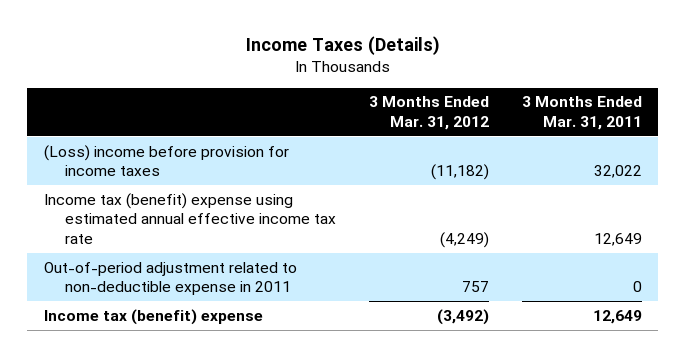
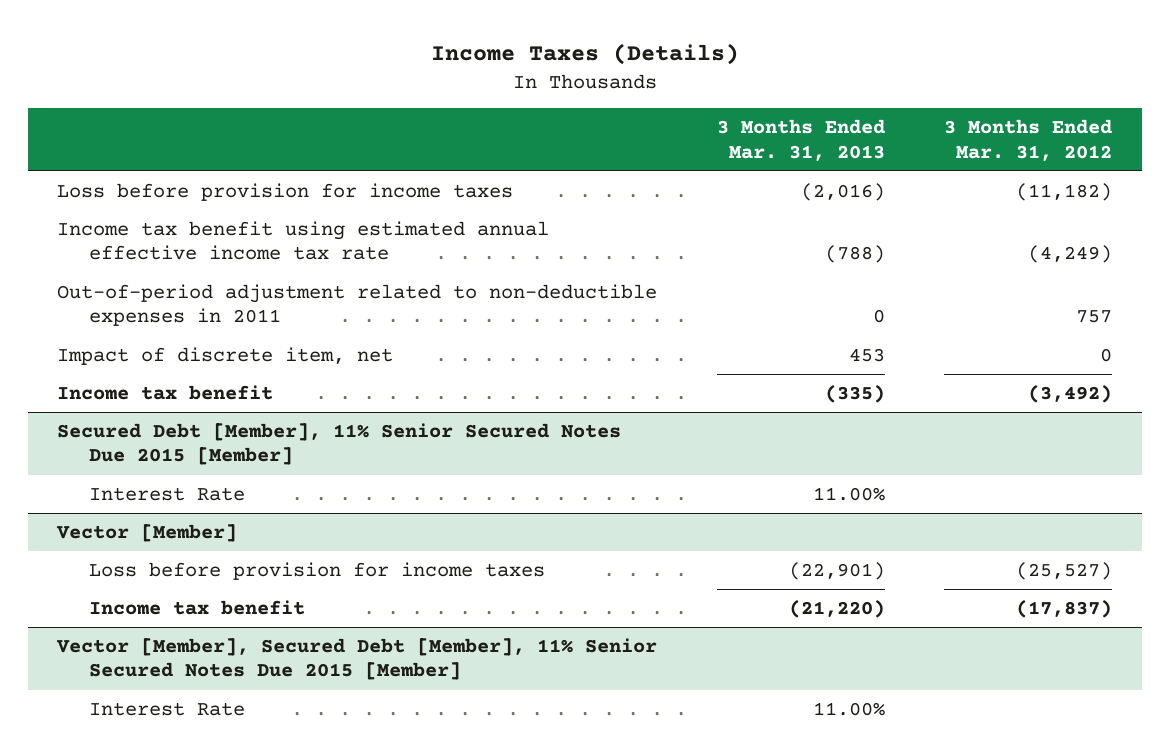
[521,96,642,131] 3 Months Ended Mar. 31, 2011 -> none
none -> [716,119,885,161] 3 Months Ended Mar. 31, 2013
[43,144,289,177] (Loss) income before provision for income taxes -> [57,183,514,202] Loss before provision for income taxes
[43,192,336,245] Income tax (benefit) expense using estimated annual effective income tax rate -> [57,221,550,261] Income tax benefit using estimated annual effective income tax rate
[43,261,297,296] Out-of-period adjustment related to non-deductible expense in 2011 -> [57,284,658,327] Out-of-period adjustment related to non-deductible expenses in 2011
none -> [57,347,394,366] Impact of discrete item, net
[43,308,263,325] Income tax (benefit) expense -> [57,385,274,401] Income tax benefit
none -> [57,423,622,466] Secured Debt [Member], 11% Senior Secured Notes Due 2015 [Member]
none -> [89,487,246,502] Interest Rate
none -> [56,524,238,543] Vector [Member]
none -> [89,562,546,581] Loss before provision for income taxes
none -> [89,600,306,616] Income tax benefit
none -> [56,638,658,681] Vector [Member], Secured Debt [Member], 11% Senior Secured Notes Due 2015 [Member]
none -> [89,702,246,717] Interest Rate

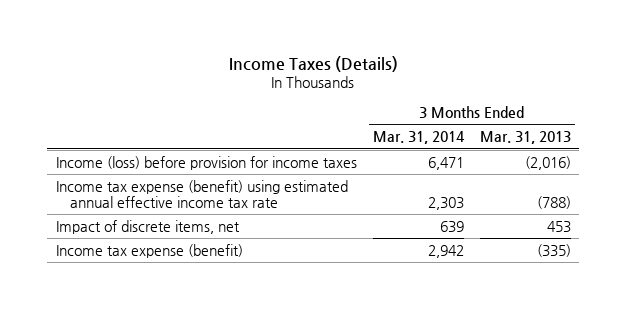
[943,119,1112,161] 3 Months Ended Mar. 31, 2012 -> none
none -> [372,131,465,145] Mar. 31, 2014
[57,284,658,327] Out-of-period adjustment related to non-deductible expenses in 2011 -> none
[57,423,622,466] Secured Debt [Member], 11% Senior Secured Notes Due 2015 [Member] -> none
[89,487,246,502] Interest Rate -> none
[56,524,238,543] Vector [Member] -> none
[89,562,546,581] Loss before provision for income taxes -> none
[89,600,306,616] Income tax benefit -> none
[56,638,658,681] Vector [Member], Secured Debt [Member], 11% Senior Secured Notes Due 2015 [Member] -> none
[89,702,246,717] Interest Rate -> none
[57,183,514,202] Loss before provision for income taxes -> [55,155,357,170] Income (loss) before provision for income taxes
[57,221,550,261] Income tax benefit using estimated annual effective income tax rate -> [55,179,348,208] Income tax expense (benefit) using estimated annual effective income tax rate
[57,347,394,366] Impact of discrete item, net -> [55,219,240,234] Impact of discrete items, net
[57,385,274,401] Income tax benefit -> [55,243,243,258] Income tax expense (benefit)

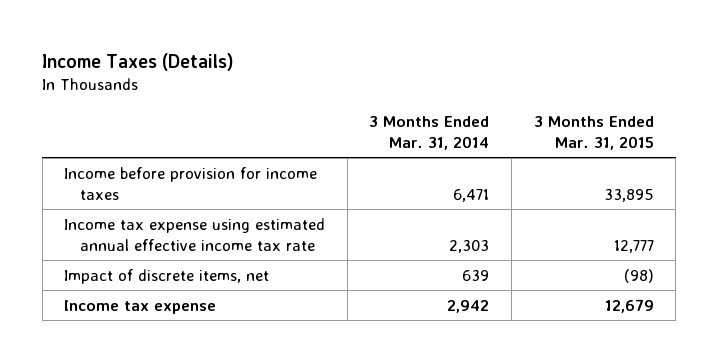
[480,131,572,145] Mar. 31, 2013 -> none
none -> [533,115,654,150] 3 Months Ended Mar. 31, 2015
[55,155,357,170] Income (loss) before provision for income taxes -> [64,166,318,200] Income before provision for income taxes
[55,179,348,208] Income tax expense (benefit) using estimated annual effective income tax rate -> [64,217,326,251] Income tax expense using estimated annual effective income tax rate
[55,243,243,258] Income tax expense (benefit) -> [64,299,217,314] Income tax expense

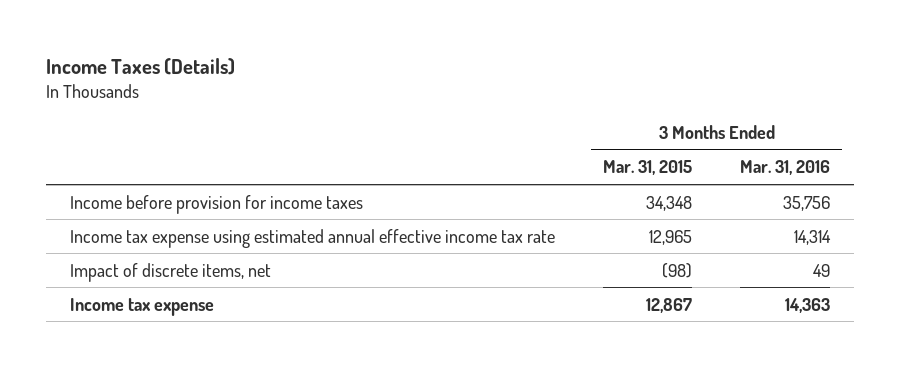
[369,115,490,150] 3 Months Ended Mar. 31, 2014 -> none
none -> [740,160,831,176] Mar. 31, 2016
[603,188,654,202] 33,895 -> [646,195,693,211] 34,348
[613,239,654,253] 12,777 -> [649,229,693,245] 12,965
[604,298,654,313] 12,679 -> [646,297,693,313] 12,867

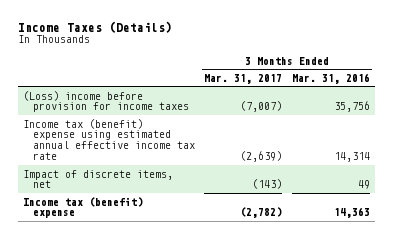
[603,160,693,176] Mar. 31, 2015 -> none
none -> [204,73,283,84] Mar. 31, 2017
[70,194,364,214] Income before provision for income taxes -> [22,90,189,113] (Loss) income before provision for income taxes
[70,228,556,248] Income tax expense using estimated annual effective income tax rate -> [22,118,195,161] Income tax (benefit) expense using estimated annual effective income tax rate
[70,297,215,316] Income tax expense -> [22,196,143,219] Income tax (benefit) expense

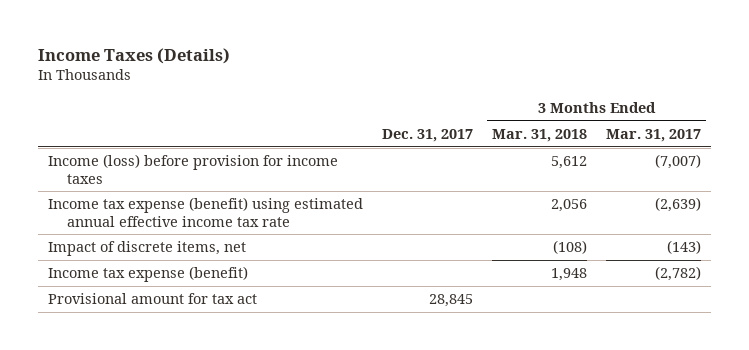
[291,72,370,84] Mar. 31, 2016 -> none
none -> [381,128,473,142] Dec. 31, 2017
none -> [492,128,588,142] Mar. 31, 2018
[22,90,189,113] (Loss) income before provision for income taxes -> [47,154,338,184] Income (loss) before provision for income taxes
[22,118,195,161] Income tax (benefit) expense using estimated annual effective income tax rate -> [47,197,363,227] Income tax expense (benefit) using estimated annual effective income tax rate
[22,196,143,219] Income tax (benefit) expense -> [47,266,248,283] Income tax expense (benefit)
none -> [47,293,257,305] Provisional amount for tax act

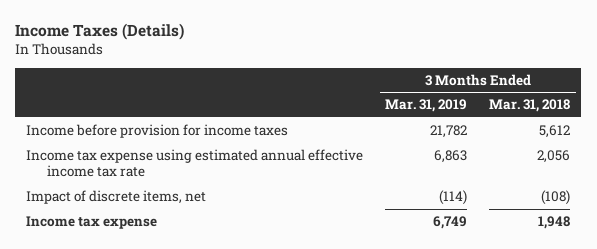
[381,128,473,142] Dec. 31, 2017 -> none
[606,128,702,142] Mar. 31, 2017 -> none
none -> [385,99,468,113] Mar. 31, 2019
[47,154,338,184] Income (loss) before provision for income taxes -> [26,124,289,139] Income before provision for income taxes
[47,197,363,227] Income tax expense (benefit) using estimated annual effective income tax rate -> [26,149,364,178] Income tax expense using estimated annual effective income tax rate
[47,293,257,305] Provisional amount for tax act -> none
[47,266,248,283] Income tax expense (benefit) -> [26,216,158,230] Income tax expense

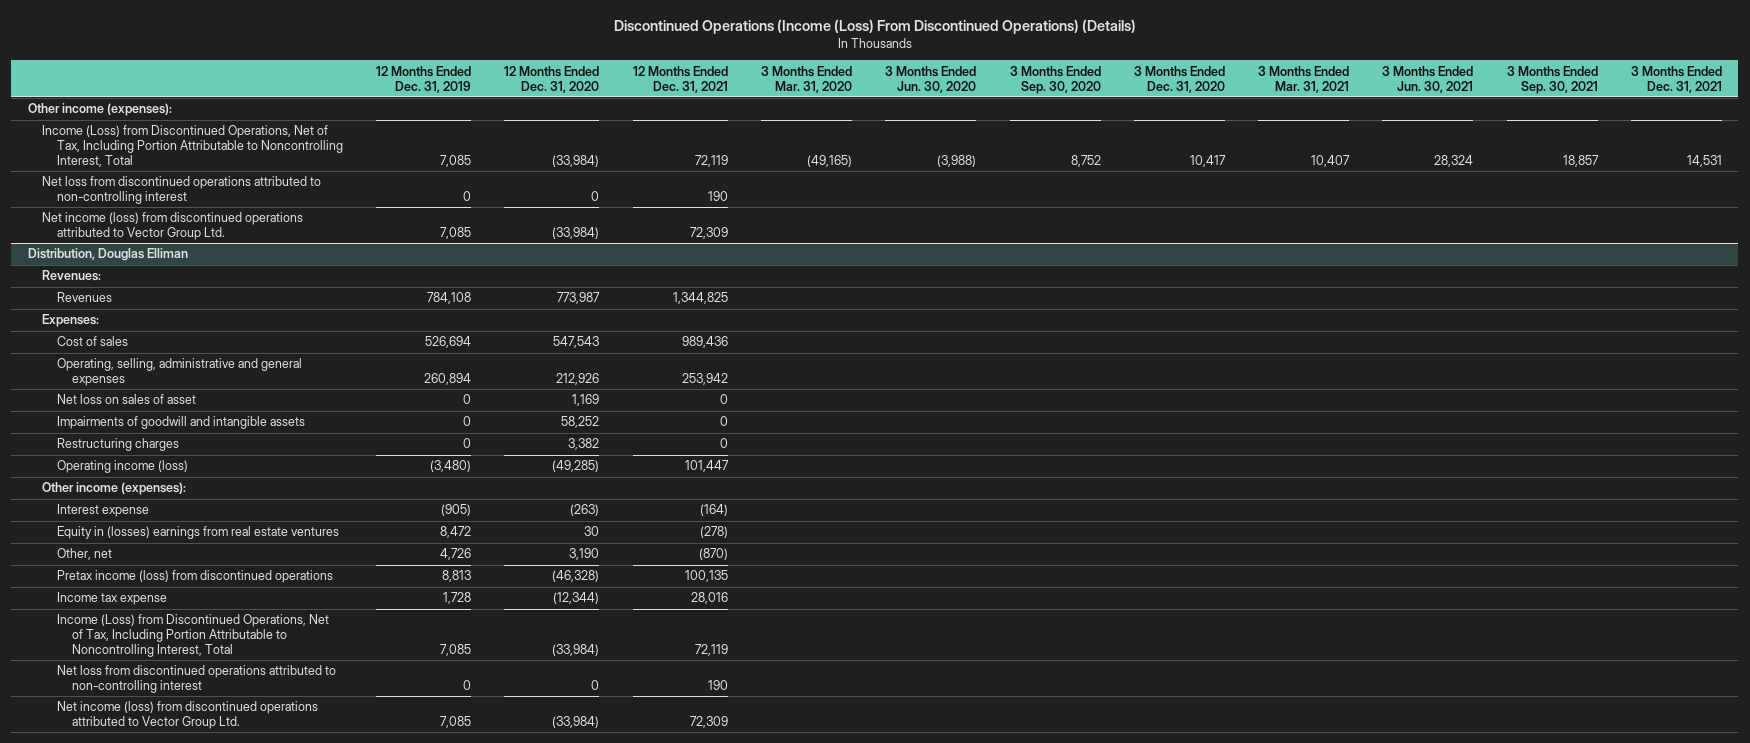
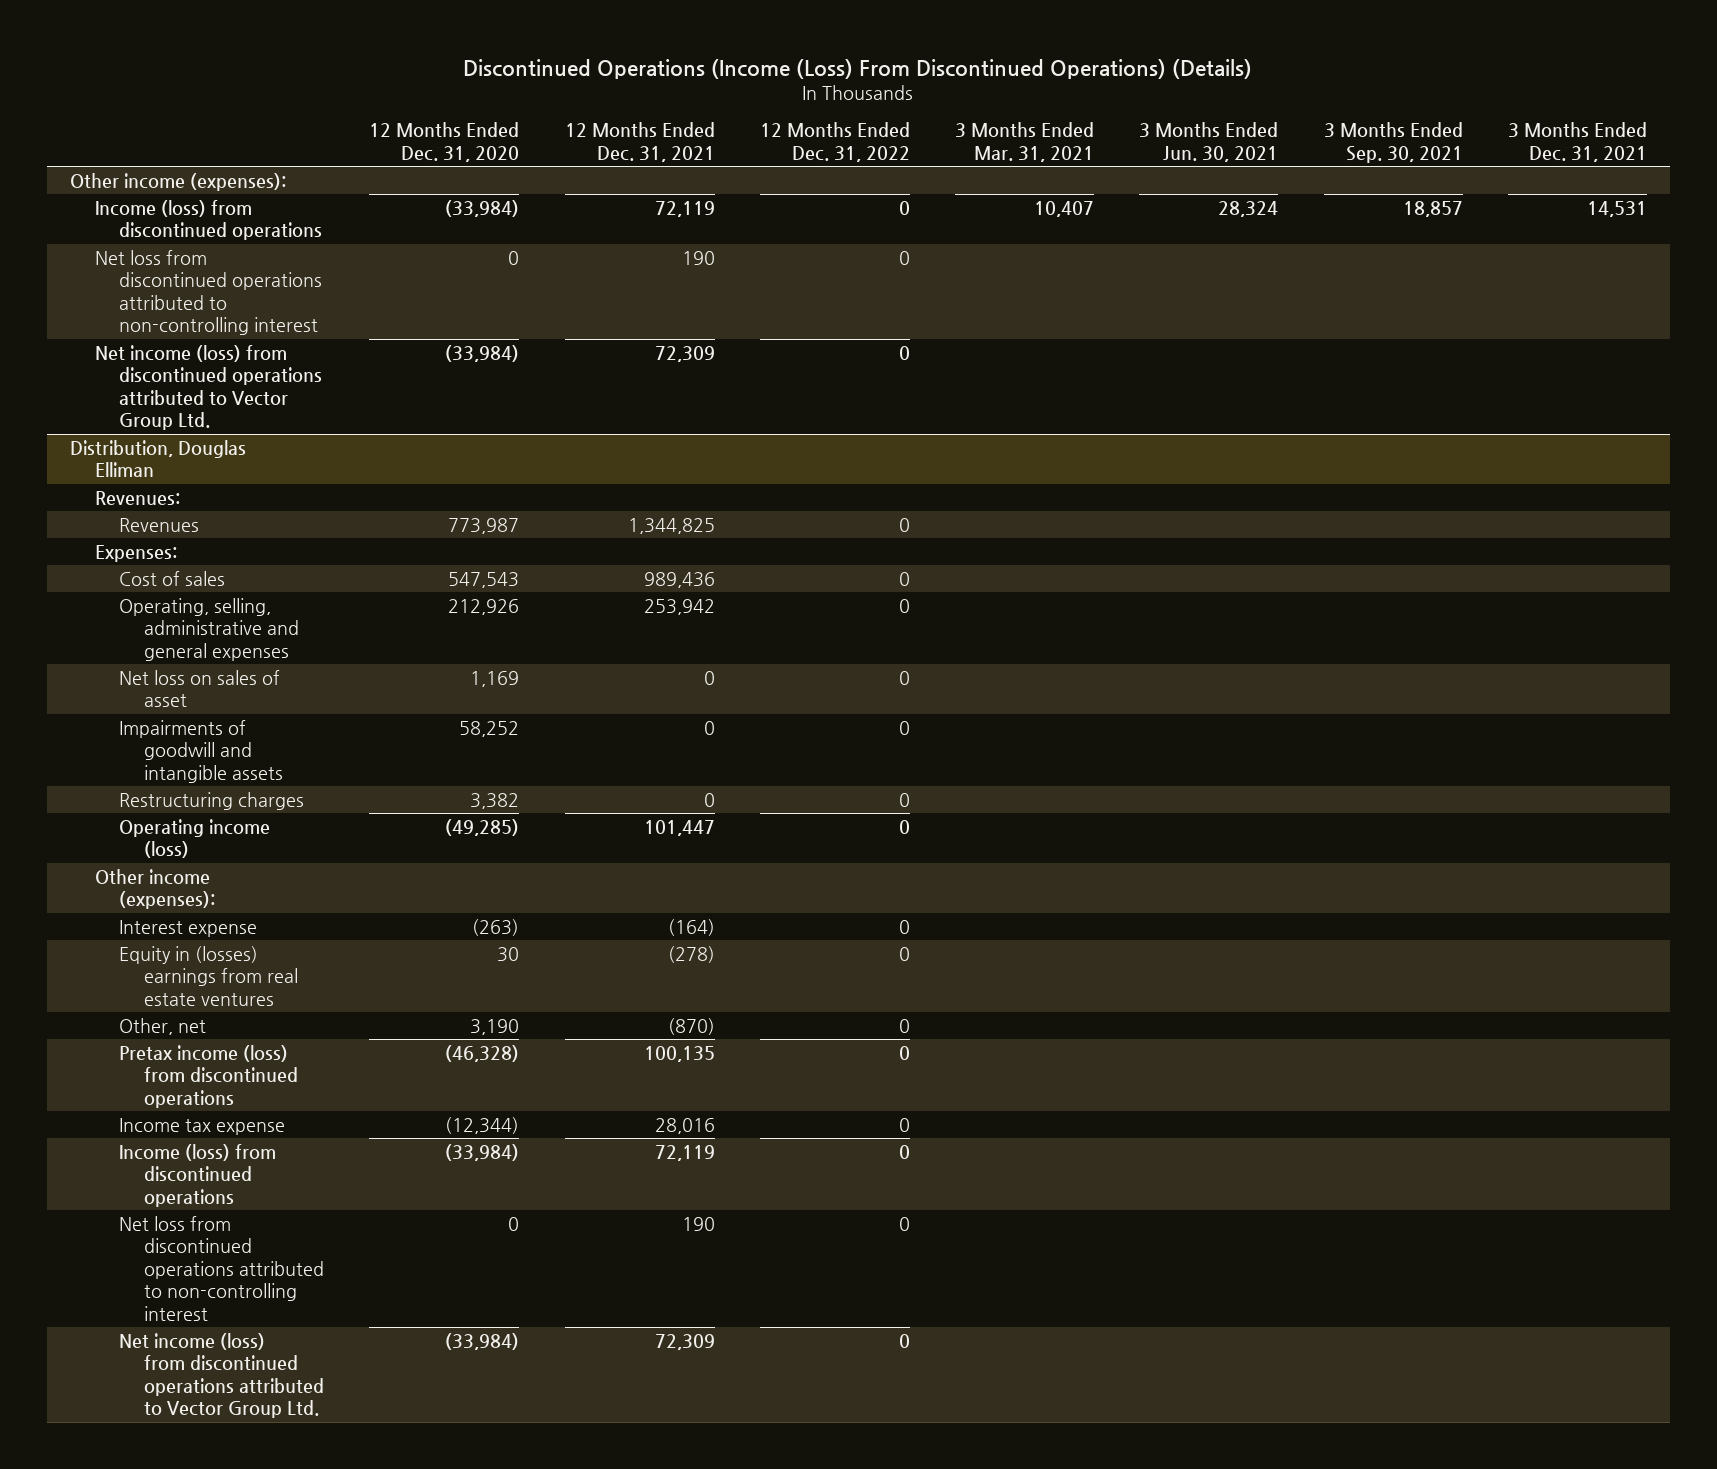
[376,65,472,93] 12 Months Ended Dec. 31, 2019 -> none
[760,65,852,93] 3 Months Ended Mar. 31, 2020 -> none
[885,65,977,93] 3 Months Ended Jun. 30, 2020 -> none
[1009,65,1101,94] 3 Months Ended Sep. 30, 2020 -> none
[1133,65,1225,93] 3 Months Ended Dec. 31, 2020 -> none
none -> [759,122,910,162] 12 Months Ended Dec. 31, 2022
[42,125,343,167] Income (Loss) from Discontinued Operations, Net of Tax, Including Portion Attributable to Noncontrolling Interest, Total -> [94,199,323,241] Income (loss) from discontinued operations
[56,614,329,657] Income (Loss) from Discontinued Operations, Net of Tax, Including Portion Attributable to Noncontrolling Interest, Total -> [119,1143,277,1207] Income (loss) from discontinued operations

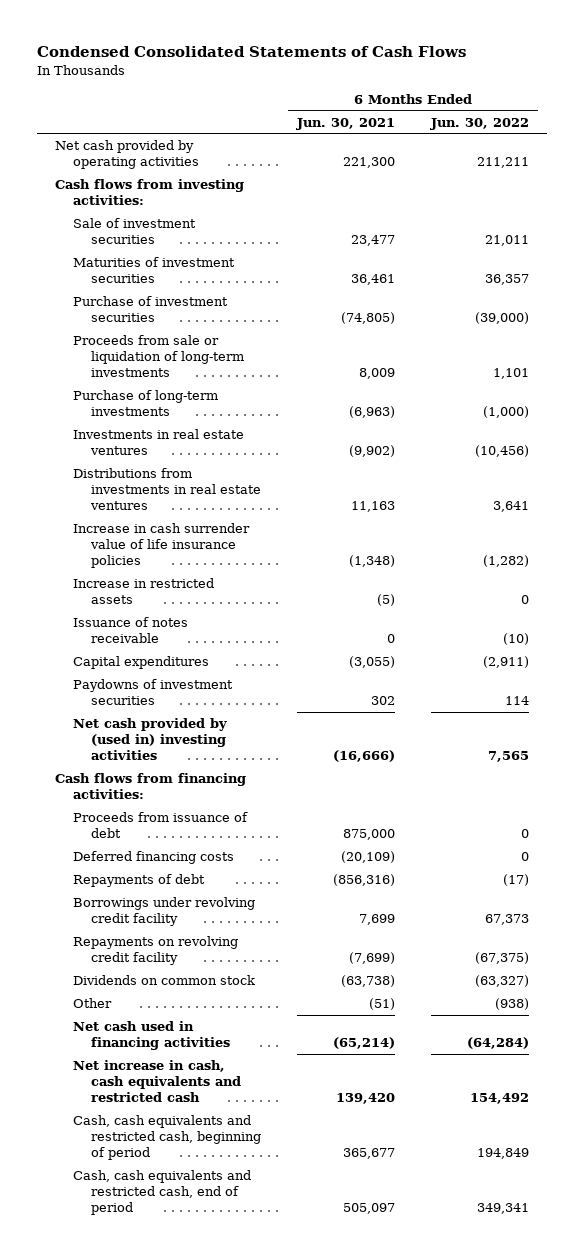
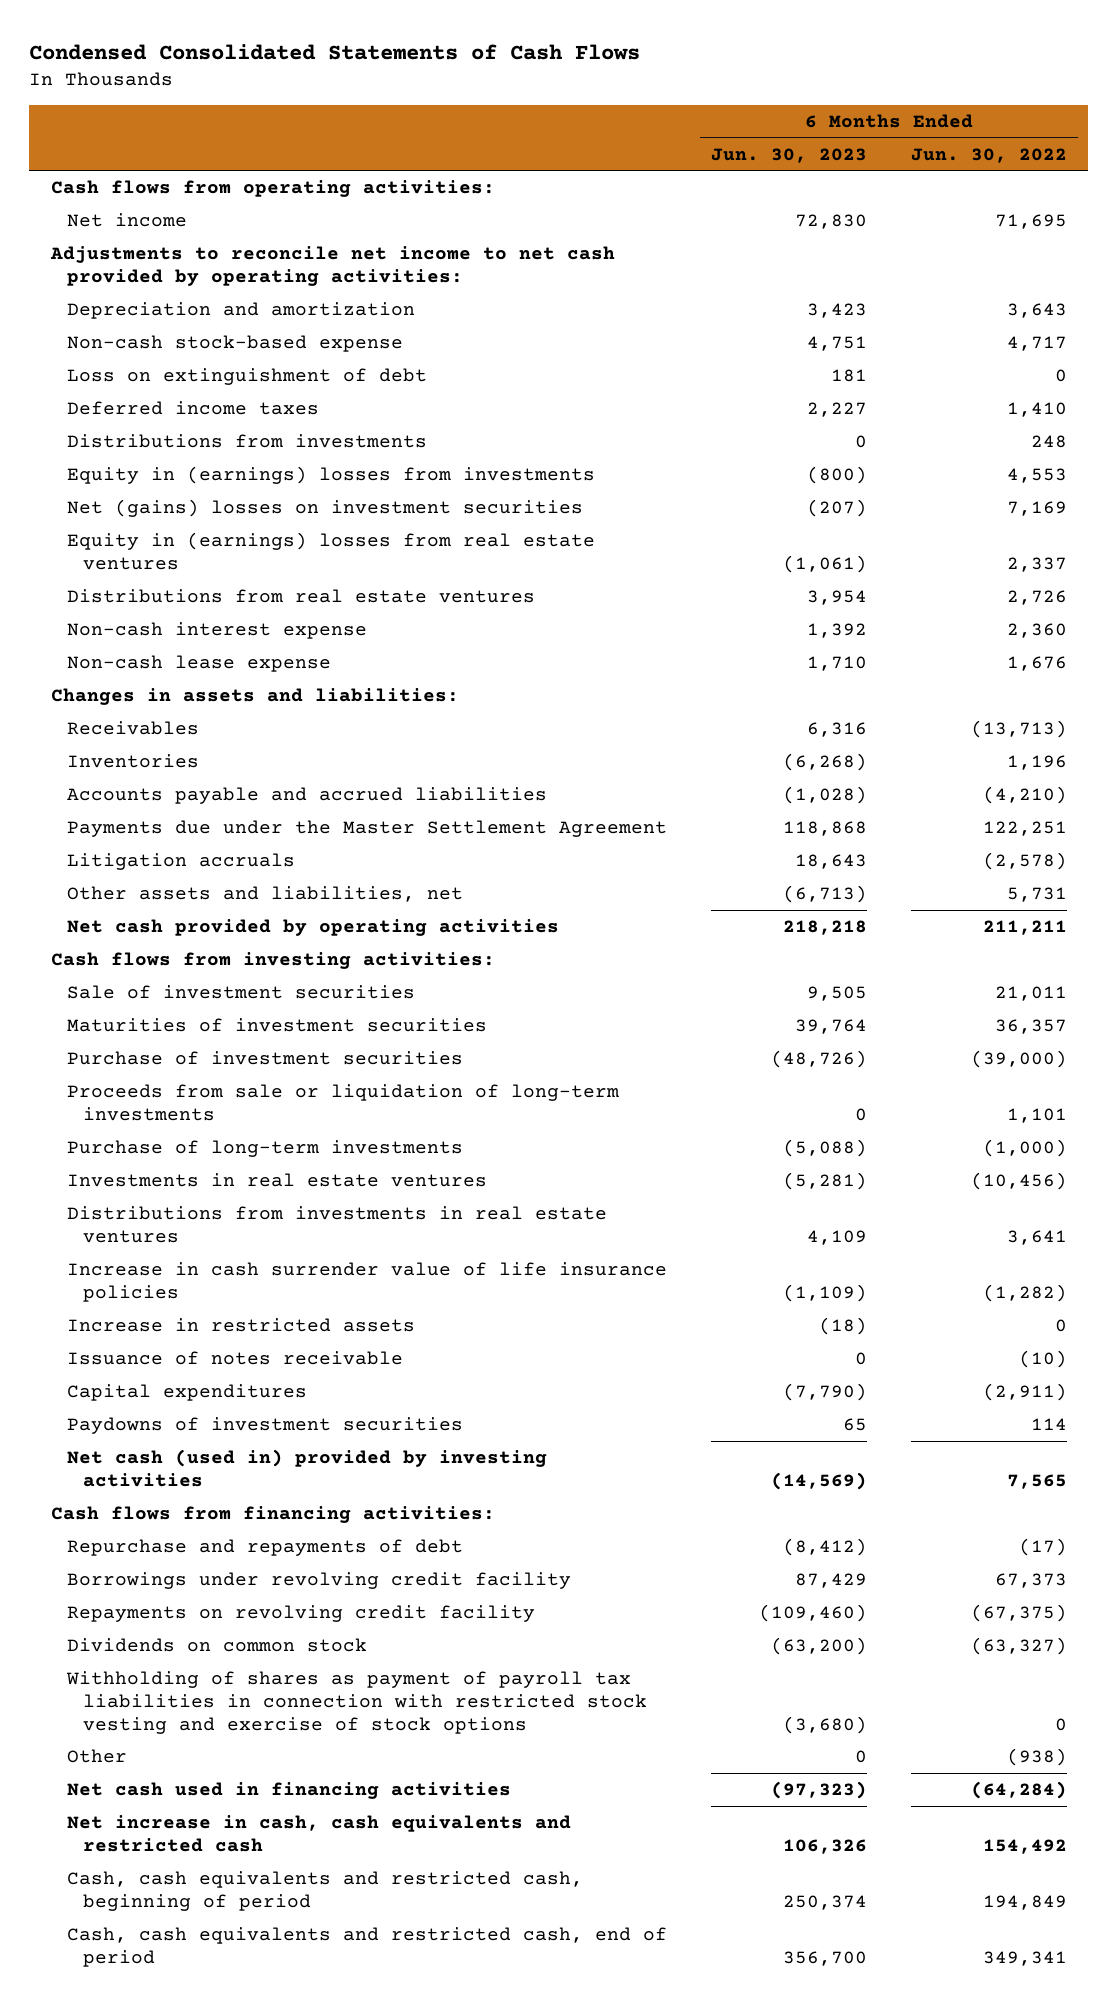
[295,117,395,130] Jun. 30, 2021 -> none
none -> [710,147,867,163] Jun. 30, 2023
none -> [50,180,495,198] Cash flows from operating activities:
none -> [66,213,187,228] Net income
none -> [49,246,615,286] Adjustments to reconcile net income to net cash provided by operating activities:
none -> [66,302,415,320] Depreciation and amortization
none -> [66,335,403,353] Non-cash stock-based expense
none -> [66,368,427,386] Loss on extinguishment of debt
none -> [66,401,319,416] Deferred income taxes
none -> [66,434,427,449] Distributions from investments
none -> [66,466,595,485] Equity in (earnings) losses from investments
none -> [66,499,583,518] Net (gains) losses on investment securities
none -> [66,532,595,570] Equity in (earnings) losses from real estate ventures
none -> [66,589,535,604] Distributions from real estate ventures
none -> [66,622,367,640] Non-cash interest expense
none -> [66,655,331,673] Non-cash lease expense
none -> [50,688,459,706] Changes in assets and liabilities:
none -> [66,721,199,736] Receivables
none -> [66,754,199,769] Inventories
none -> [66,787,547,805] Accounts payable and accrued liabilities
none -> [66,820,667,838] Payments due under the Master Settlement Agreement
none -> [66,853,295,871] Litigation accruals
none -> [66,886,463,903] Other assets and liabilities, net
[72,718,227,761] Net cash provided by (used in) investing activities -> [66,1449,547,1487] Net cash (used in) provided by investing activities
[72,812,248,839] Proceeds from issuance of debt -> none
[72,851,234,865] Deferred financing costs -> none
[72,874,205,888] Repayments of debt -> [66,1539,463,1557] Repurchase and repayments of debt
none -> [65,1671,648,1734] Withholding of shares as payment of payroll tax liabilities in connection with restricted stock vesting and exercise of stock options

